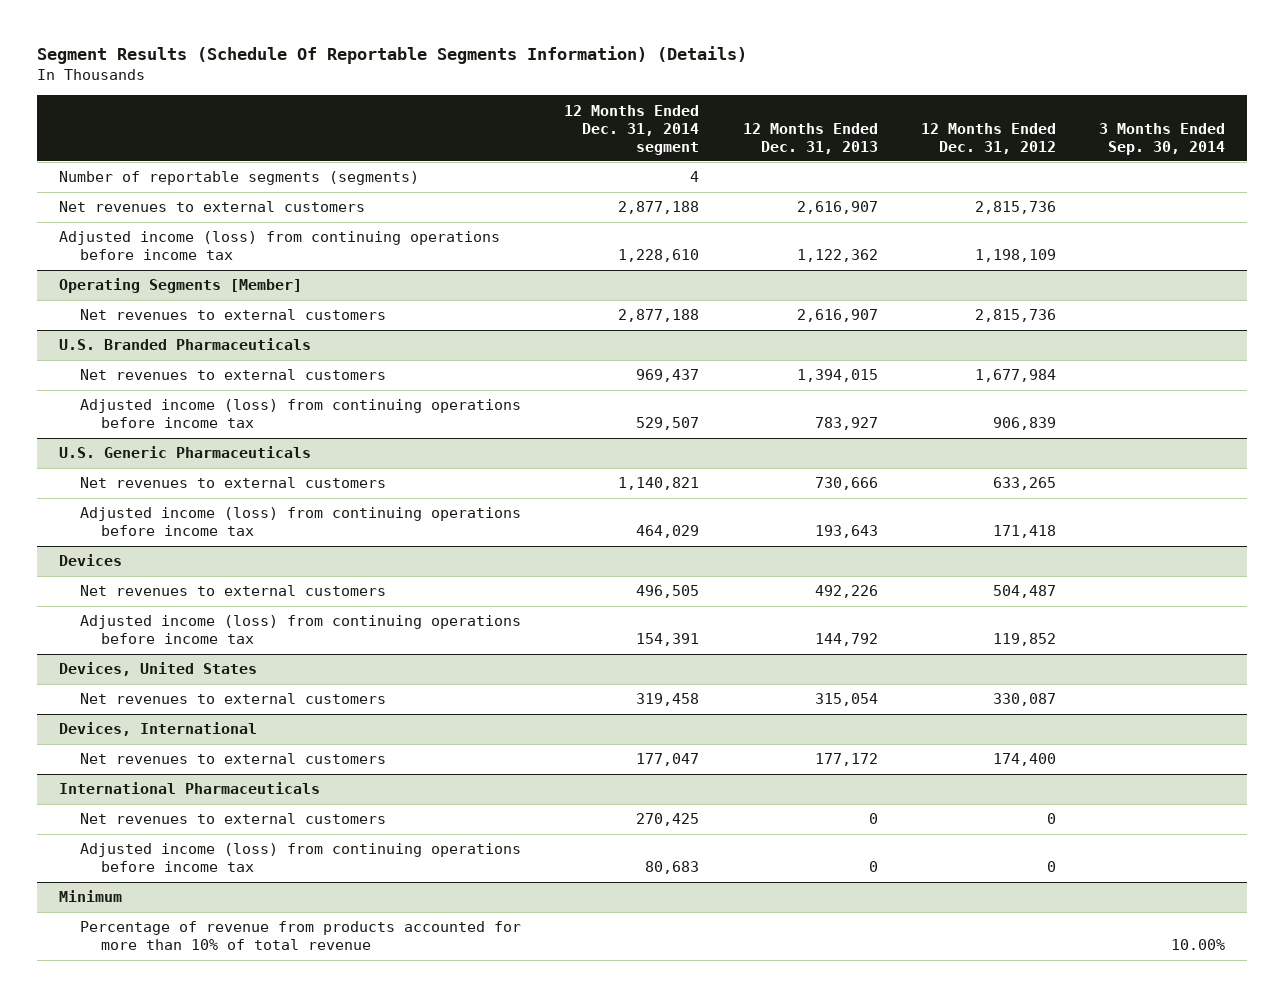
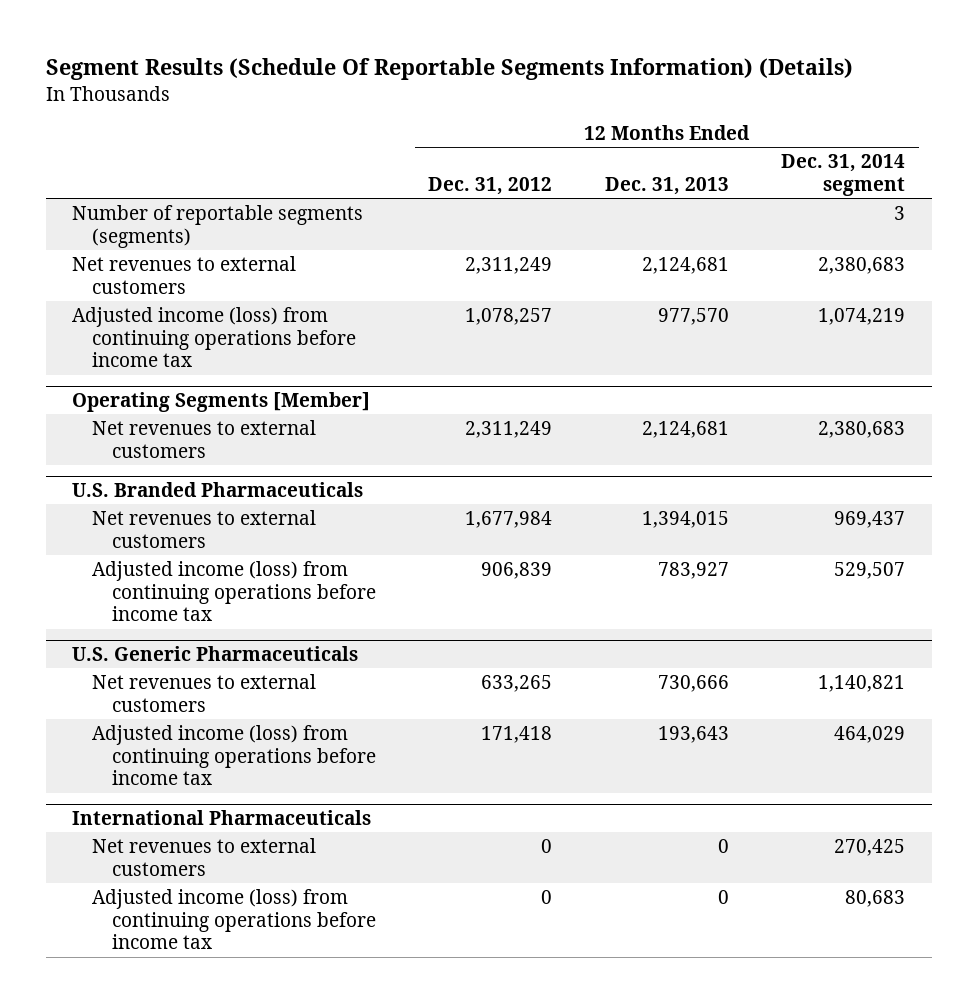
[1099,122,1226,155] 3 Months Ended Sep. 30, 2014 -> none
[690,171,700,183] 4 -> [894,205,906,220] 3
[618,201,700,215] 2,877,188 -> [818,256,906,274] 2,380,683
[796,201,878,215] 2,616,907 -> [641,256,729,274] 2,124,681
[974,201,1056,215] 2,815,736 -> [465,256,553,274] 2,311,249
[618,249,700,263] 1,228,610 -> [818,307,906,325] 1,074,219
[796,249,878,263] 1,122,362 -> [657,307,729,325] 977,570
[974,249,1056,263] 1,198,109 -> [465,307,553,325] 1,078,257
[618,309,700,323] 2,877,188 -> [818,420,906,438] 2,380,683
[796,309,878,323] 2,616,907 -> [641,420,729,438] 2,124,681
[974,309,1056,323] 2,815,736 -> [465,420,553,438] 2,311,249
[58,554,122,567] Devices -> none
[79,585,386,597] Net revenues to external customers -> none
[79,615,521,645] Adjusted income (loss) from continuing operations before income tax -> none
[58,662,257,677] Devices, United States -> none
[79,693,386,705] Net revenues to external customers -> none
[58,722,257,737] Devices, International -> none
[79,753,386,765] Net revenues to external customers -> none
[58,890,122,903] Minimum -> none
[79,921,521,951] Percentage of revenue from products accounted for more than 10% of total revenue -> none

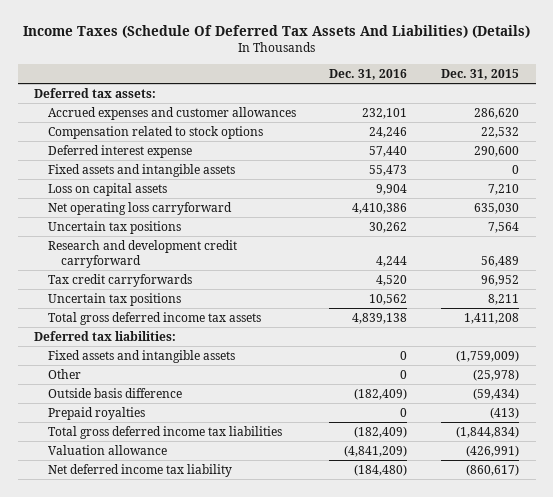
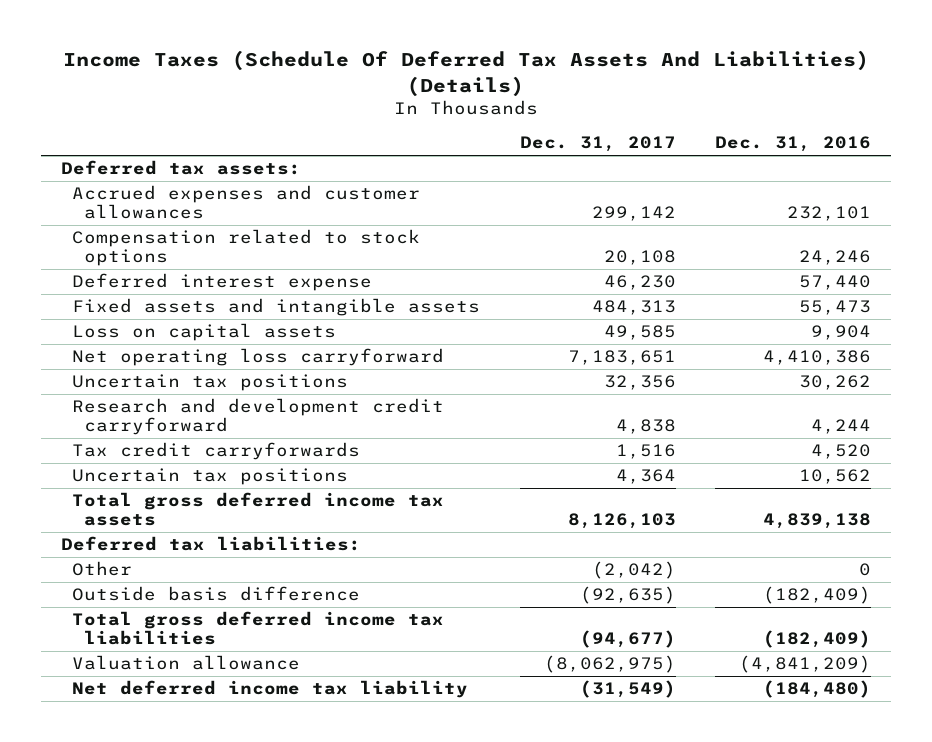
[440,68,519,80] Dec. 31, 2015 -> none
none -> [519,136,676,153] Dec. 31, 2017
[47,349,235,363] Fixed assets and intangible assets -> none
[47,406,145,420] Prepaid royalties -> none

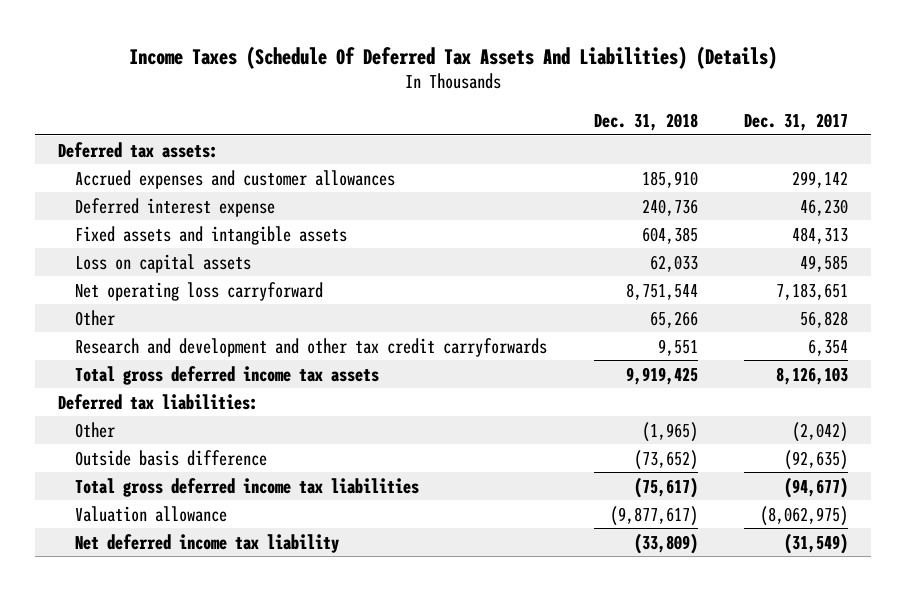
[714,136,871,153] Dec. 31, 2016 -> none
none -> [593,113,698,132] Dec. 31, 2018
[72,229,421,267] Compensation related to stock options -> none
[72,374,349,392] Uncertain tax positions -> none
[72,442,361,461] Tax credit carryforwards -> none
[72,468,349,486] Uncertain tax positions -> none
none -> [75,309,116,326] Other
[72,398,445,436] Research and development credit carryforward -> [75,337,548,357] Research and development and other tax credit carryforwards
[615,419,676,435] 4,838 -> [807,338,848,356] 6,354

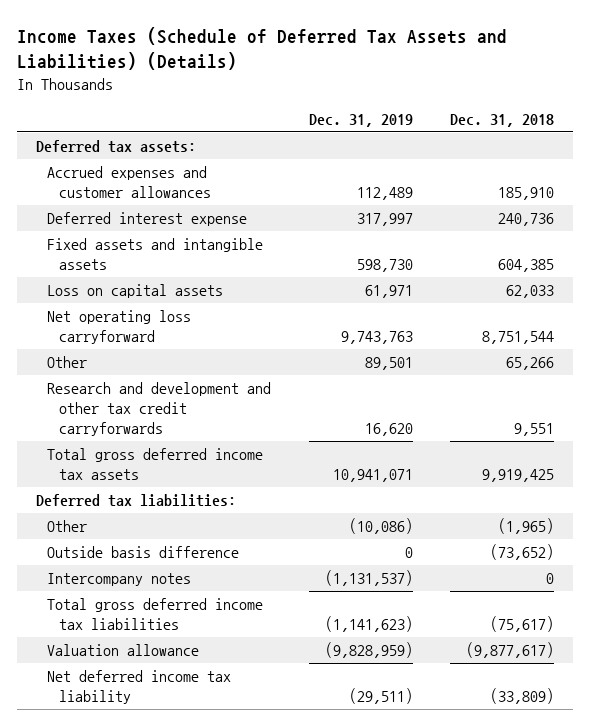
[129,45,778,69] Income Taxes (Schedule Of Deferred Tax Assets And Liabilities) (Details) -> [17,27,508,71] Income Taxes (Schedule of Deferred Tax Assets and Liabilities) (Details)
[743,113,848,132] Dec. 31, 2017 -> none
none -> [308,113,413,127] Dec. 31, 2019
none -> [47,573,192,587] Intercompany notes

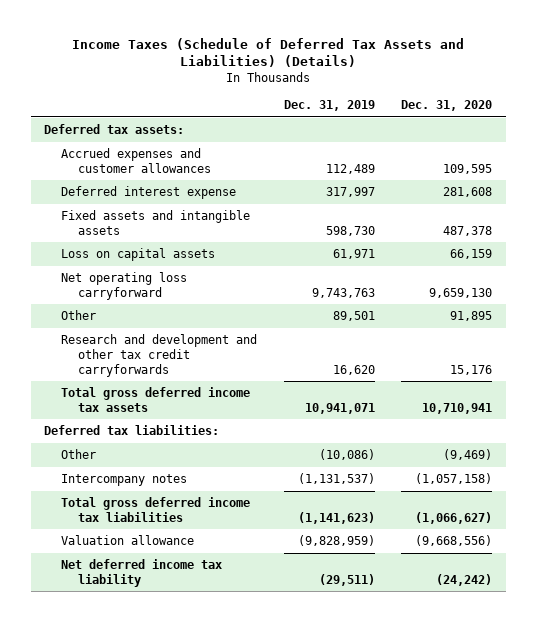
[449,113,554,127] Dec. 31, 2018 -> none
none -> [401,100,493,112] Dec. 31, 2020
[47,546,240,559] Outside basis difference -> none

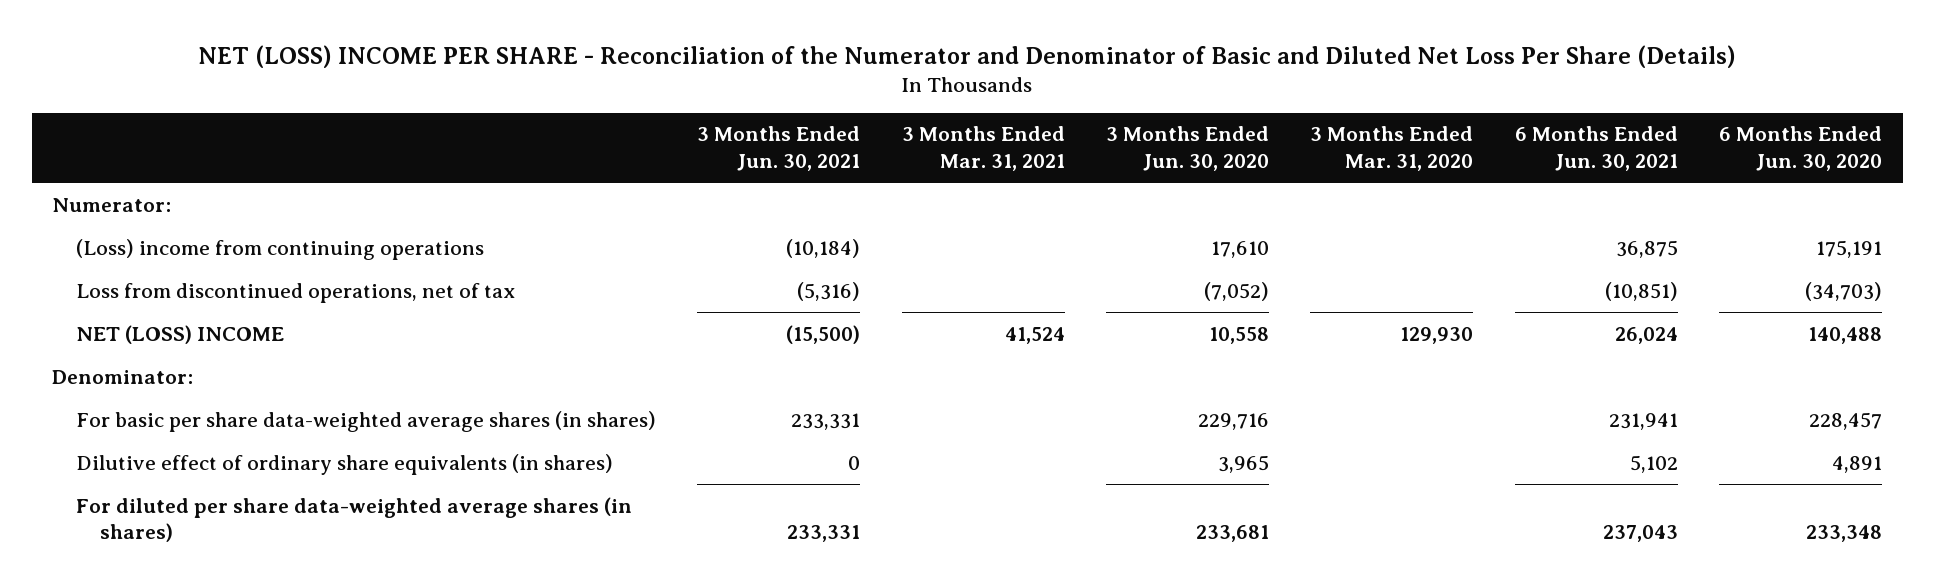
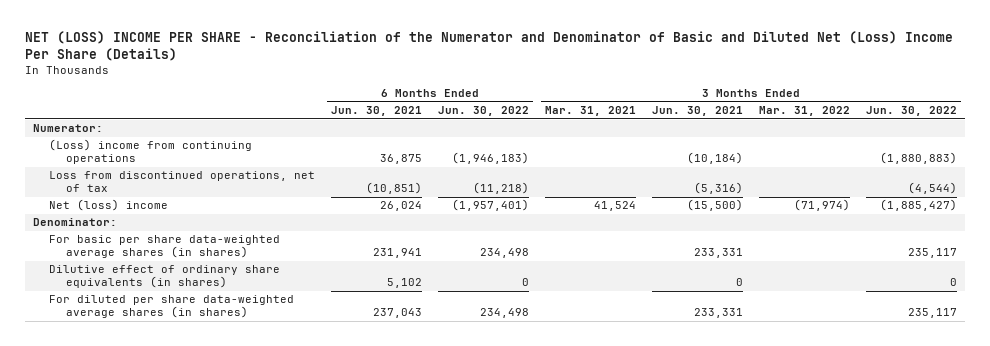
[198,44,1737,68] NET (LOSS) INCOME PER SHARE - Reconciliation of the Numerator and Denominator of Basic and Diluted Net Loss Per Share (Details) -> [24,31,953,62] NET (LOSS) INCOME PER SHARE - Reconciliation of the Numerator and Denominator of Basic and Diluted Net (Loss) Income Per Share (Details)
[1105,126,1269,172] 3 Months Ended Jun. 30, 2020 -> none
[1310,126,1474,172] 3 Months Ended Mar. 31, 2020 -> none
[1719,126,1883,172] 6 Months Ended Jun. 30, 2020 -> none
none -> [438,106,530,117] Jun. 30, 2022
none -> [759,106,851,117] Mar. 31, 2022
none -> [866,106,958,117] Jun. 30, 2022
[75,324,284,344] NET (LOSS) INCOME -> [49,199,169,212] Net (loss) income

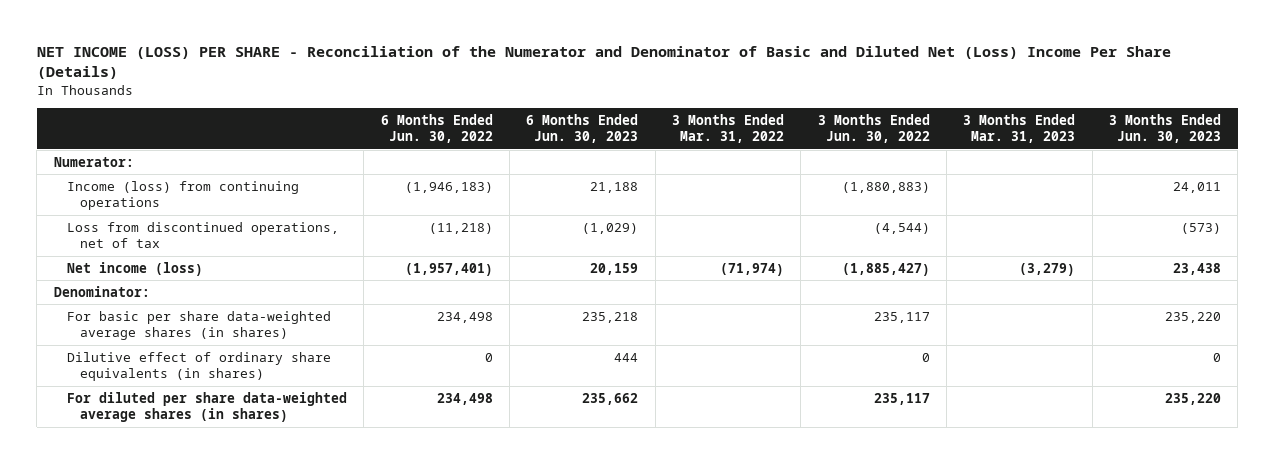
[24,31,953,62] NET (LOSS) INCOME PER SHARE - Reconciliation of the Numerator and Denominator of Basic and Diluted Net (Loss) Income Per Share (Details) -> [36,46,1171,80] NET INCOME (LOSS) PER SHARE - Reconciliation of the Numerator and Denominator of Basic and Diluted Net (Loss) Income Per Share (Details)
[331,106,423,117] Jun. 30, 2021 -> none
[545,106,637,117] Mar. 31, 2021 -> none
[652,106,744,117] Jun. 30, 2021 -> none
none -> [526,113,639,144] 6 Months Ended Jun. 30, 2023
none -> [963,113,1076,144] 3 Months Ended Mar. 31, 2023
none -> [1109,113,1222,144] 3 Months Ended Jun. 30, 2023
[49,139,253,165] (Loss) income from continuing operations -> [66,180,299,211] Income (loss) from continuing operations
[49,199,169,212] Net (loss) income -> [66,261,203,276] Net income (loss)

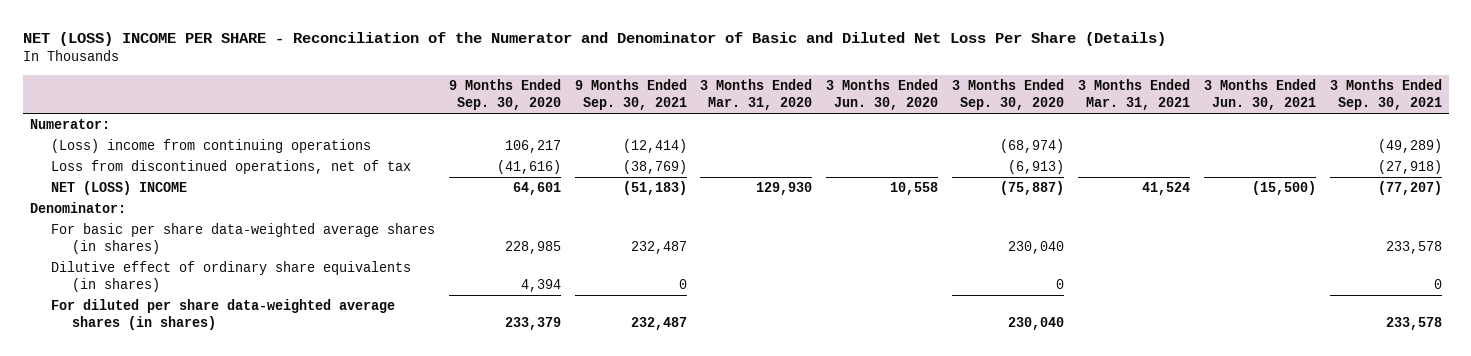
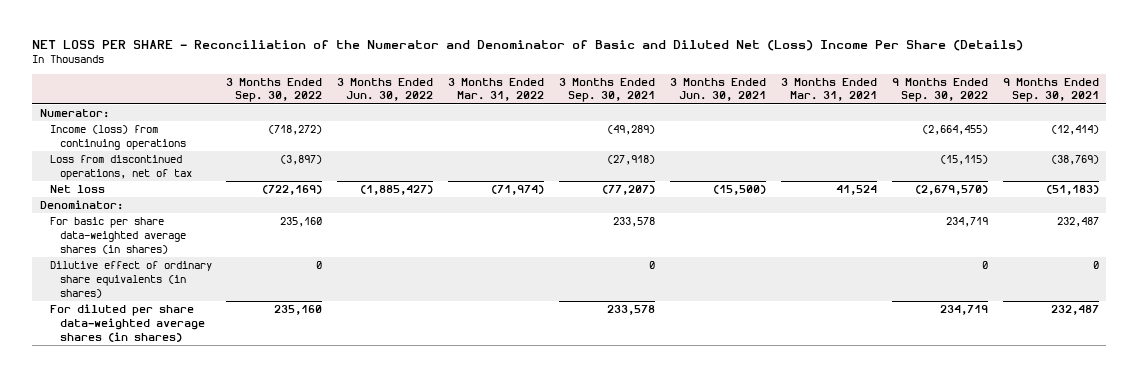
[22,32,1166,47] NET (LOSS) INCOME PER SHARE - Reconciliation of the Numerator and Denominator of Basic and Diluted Net Loss Per Share (Details) -> [32,39,1024,51] NET LOSS PER SHARE - Reconciliation of the Numerator and Denominator of Basic and Diluted Net (Loss) Income Per Share (Details)
[448,78,561,110] 9 Months Ended Sep. 30, 2020 -> none
[700,78,813,110] 3 Months Ended Mar. 31, 2020 -> none
[826,78,939,110] 3 Months Ended Jun. 30, 2020 -> none
[952,78,1065,110] 3 Months Ended Sep. 30, 2020 -> none
none -> [226,77,323,103] 3 Months Ended Sep. 30, 2022
none -> [337,77,434,102] 3 Months Ended Jun. 30, 2022
none -> [448,77,545,102] 3 Months Ended Mar. 31, 2022
none -> [891,77,988,103] 9 Months Ended Sep. 30, 2022
[50,139,371,154] (Loss) income from continuing operations -> [49,125,186,150] Income (loss) from continuing operations
[50,181,187,196] NET (LOSS) INCOME -> [49,185,105,194] Net loss

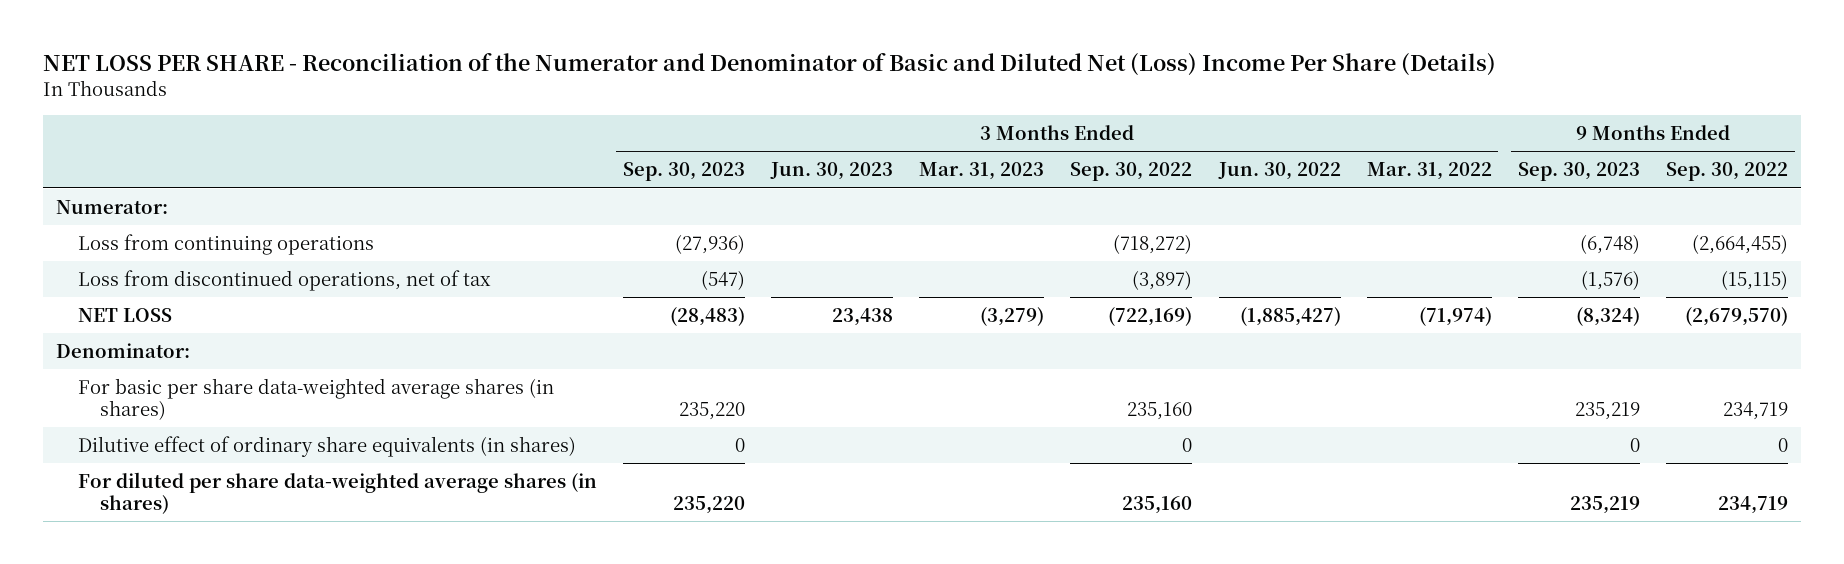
[559,77,656,103] 3 Months Ended Sep. 30, 2021 -> none
[670,77,767,102] 3 Months Ended Jun. 30, 2021 -> none
[780,77,877,102] 3 Months Ended Mar. 31, 2021 -> none
[1002,77,1099,103] 9 Months Ended Sep. 30, 2021 -> none
none -> [622,162,745,182] Sep. 30, 2023
none -> [770,162,894,181] Jun. 30, 2023
none -> [919,162,1045,181] Mar. 31, 2023
none -> [1517,162,1640,182] Sep. 30, 2023
[49,125,186,150] Income (loss) from continuing operations -> [77,233,374,255] Loss from continuing operations
[49,185,105,194] Net loss -> [77,307,172,322] NET LOSS

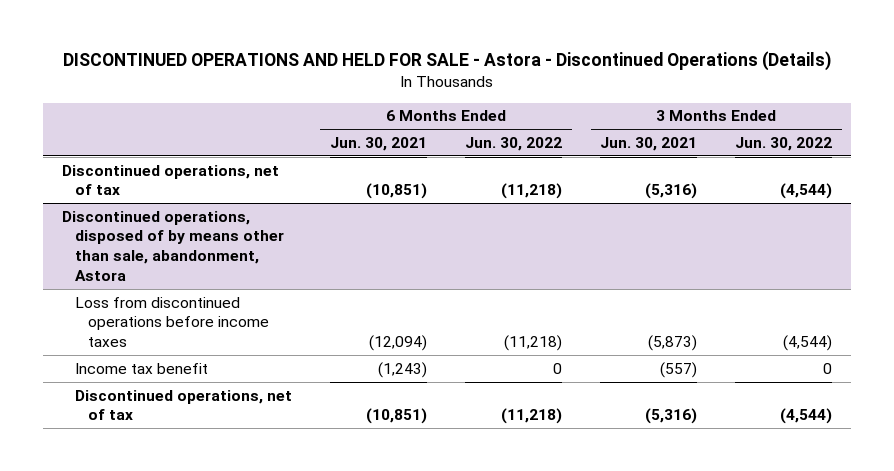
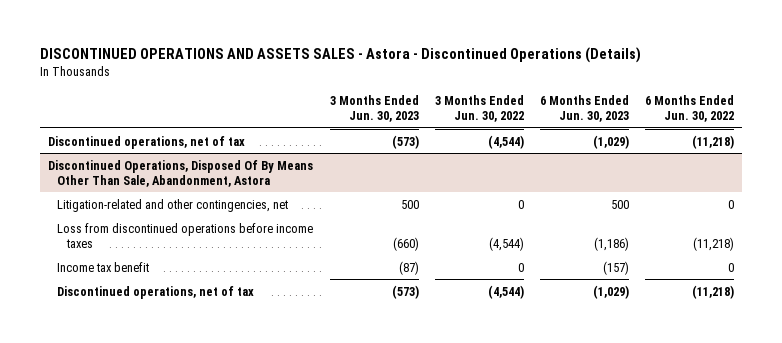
[62,51,831,72] DISCONTINUED OPERATIONS AND HELD FOR SALE - Astora - Discontinued Operations (Details) -> [39,47,641,64] DISCONTINUED OPERATIONS AND ASSETS SALES - Astora - Discontinued Operations (Details)
[329,137,427,152] Jun. 30, 2021 -> none
[600,137,698,152] Jun. 30, 2021 -> none
none -> [329,95,419,123] 3 Months Ended Jun. 30, 2023
none -> [539,95,629,123] 6 Months Ended Jun. 30, 2023
[61,210,284,281] Discontinued operations, disposed of by means other than sale, abandonment, Astora -> [48,159,314,187] Discontinued Operations, Disposed Of By Means Other Than Sale, Abandonment, Astora
none -> [57,198,289,212] Litigation-related and other contingencies, net

